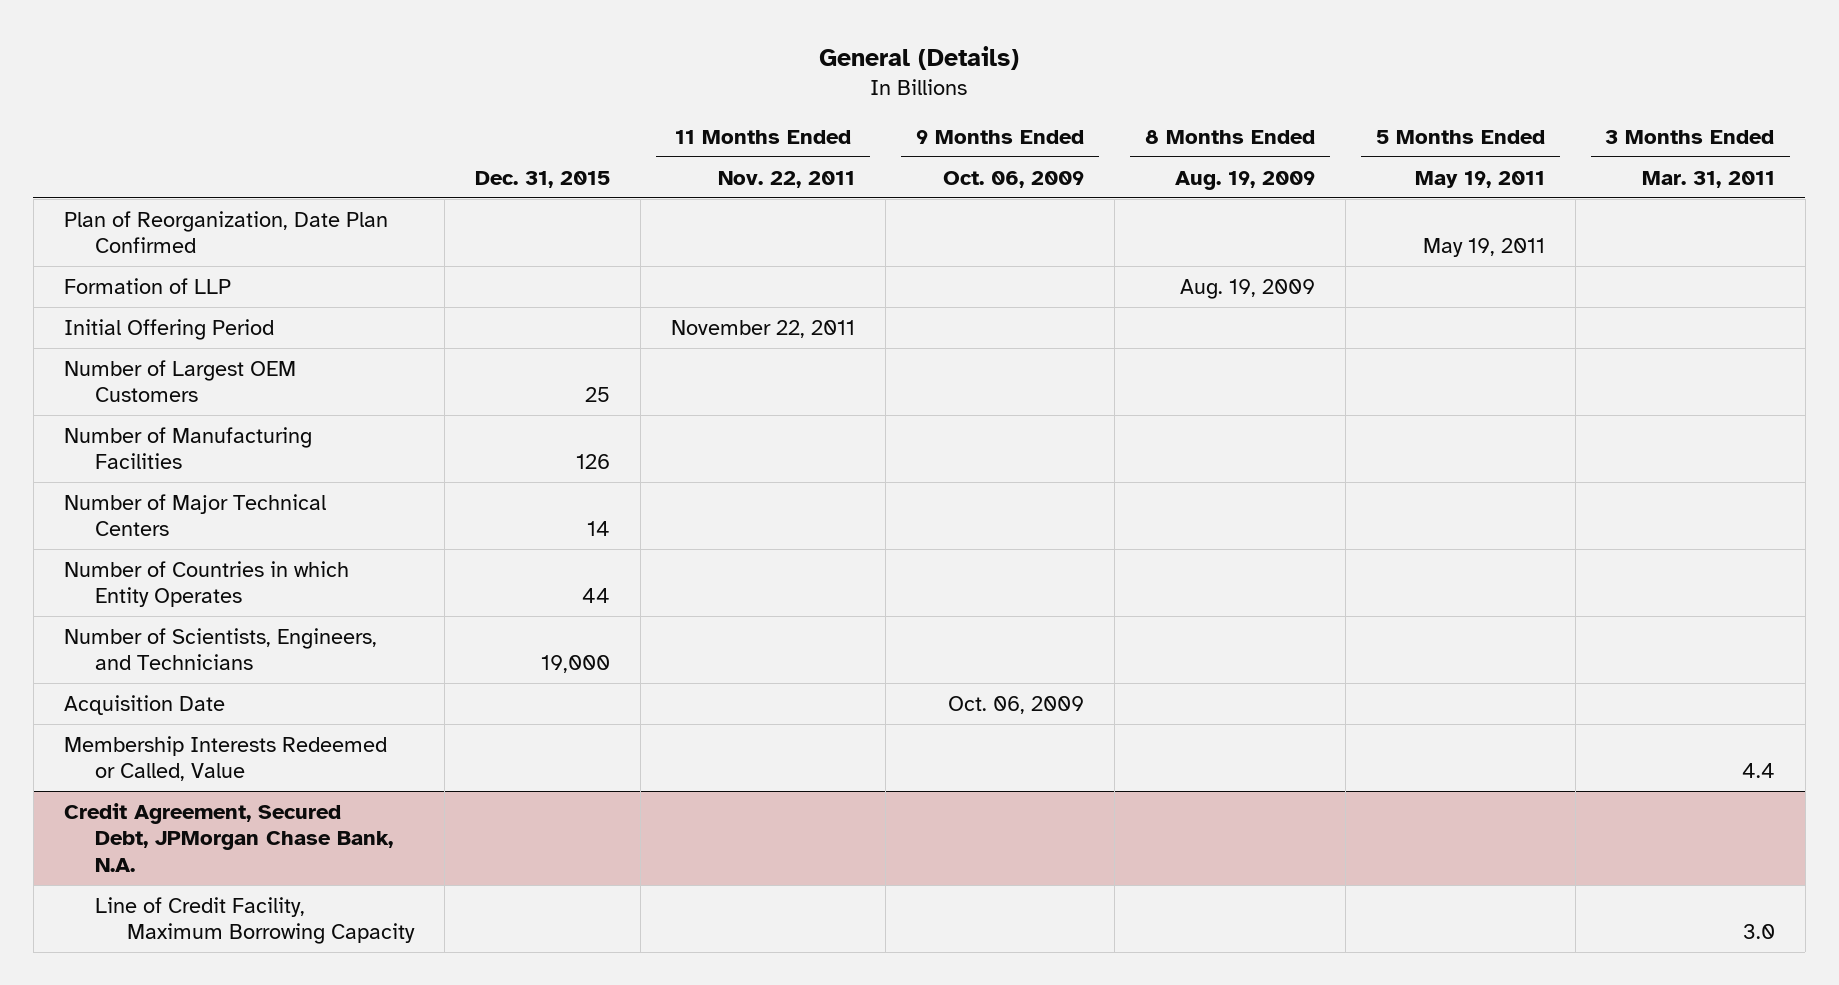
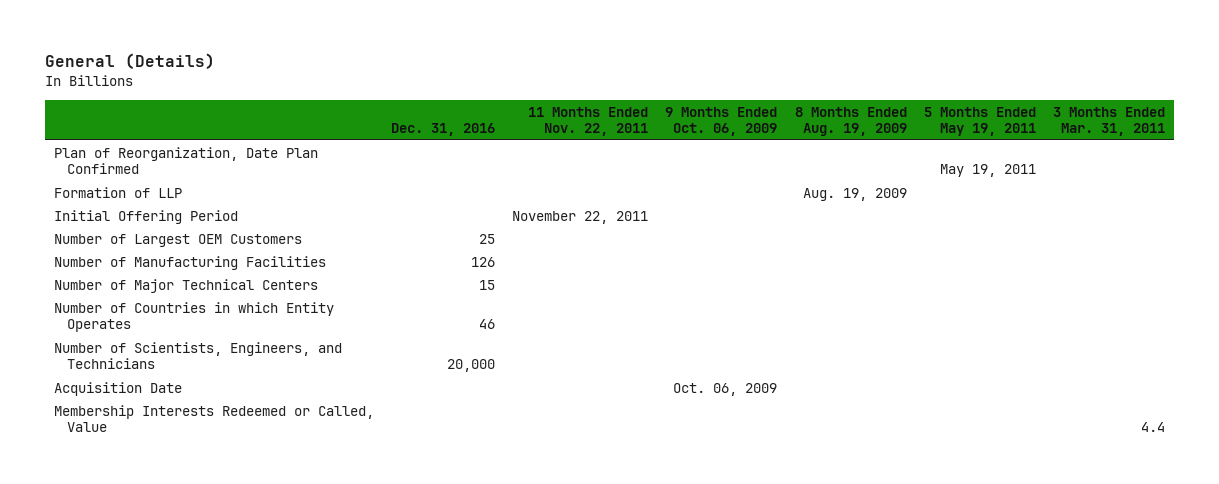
[475,170,611,188] Dec. 31, 2015 -> none
none -> [391,123,496,137] Dec. 31, 2016
[63,802,394,872] Credit Agreement, Secured Debt, JPMorgan Chase Bank, N.A. -> none
[95,896,416,945] Line of Credit Facility, Maximum Borrowing Capacity -> none

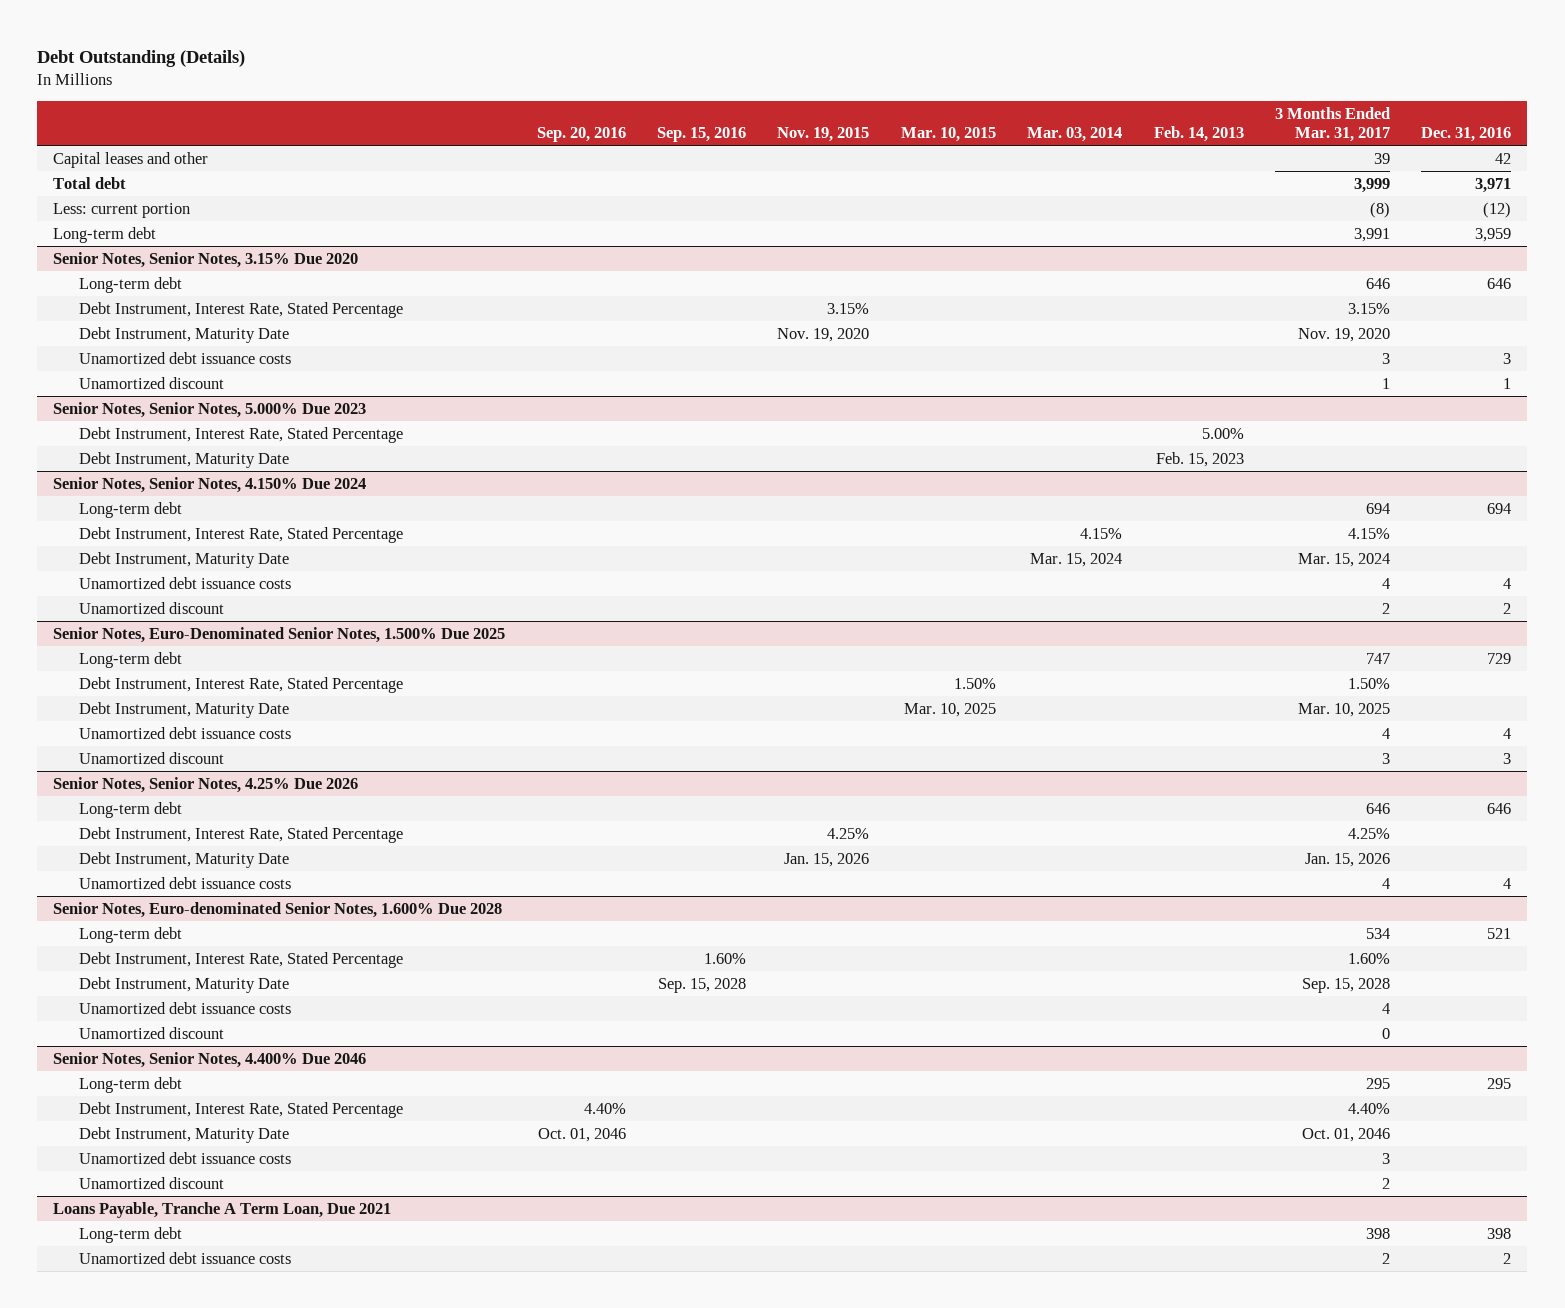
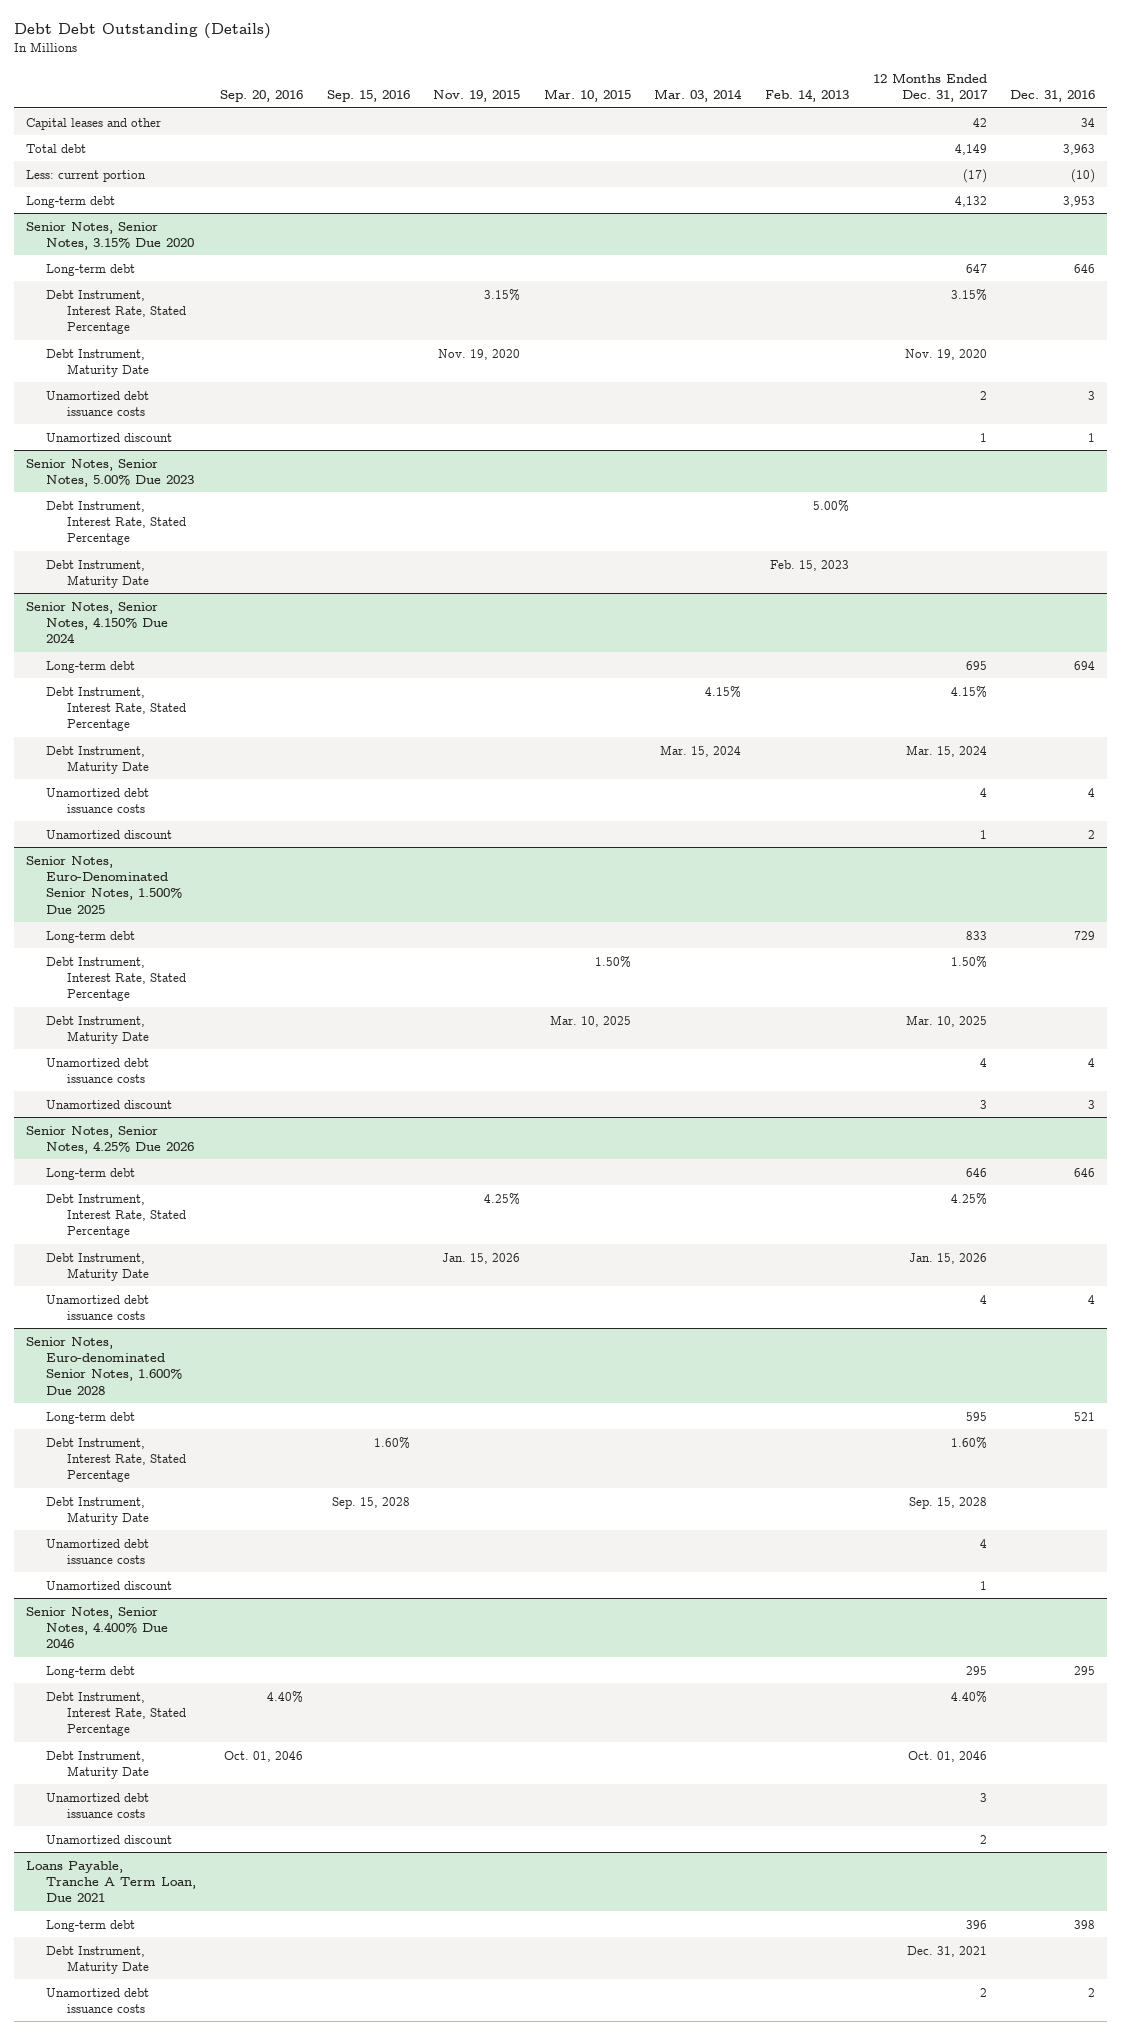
[37,49,246,67] Debt Outstanding (Details) -> [13,23,271,40] Debt Debt Outstanding (Details)
[1275,106,1391,143] 3 Months Ended Mar. 31, 2017 -> none
none -> [872,72,988,103] 12 Months Ended Dec. 31, 2017
[1495,152,1512,164] 42 -> [1081,117,1096,127] 34
[1475,177,1512,193] 3,971 -> [1063,143,1096,155] 3,963
[1483,201,1512,218] (12) -> [1071,168,1096,183] (10)
[1475,227,1512,242] 3,959 -> [1063,195,1096,207] 3,953
[53,401,367,418] Senior Notes, Senior Notes, 5.000% Due 2023 -> [25,458,195,487] Senior Notes, Senior Notes, 5.00% Due 2023
none -> [46,1945,150,1974] Debt Instrument, Maturity Date

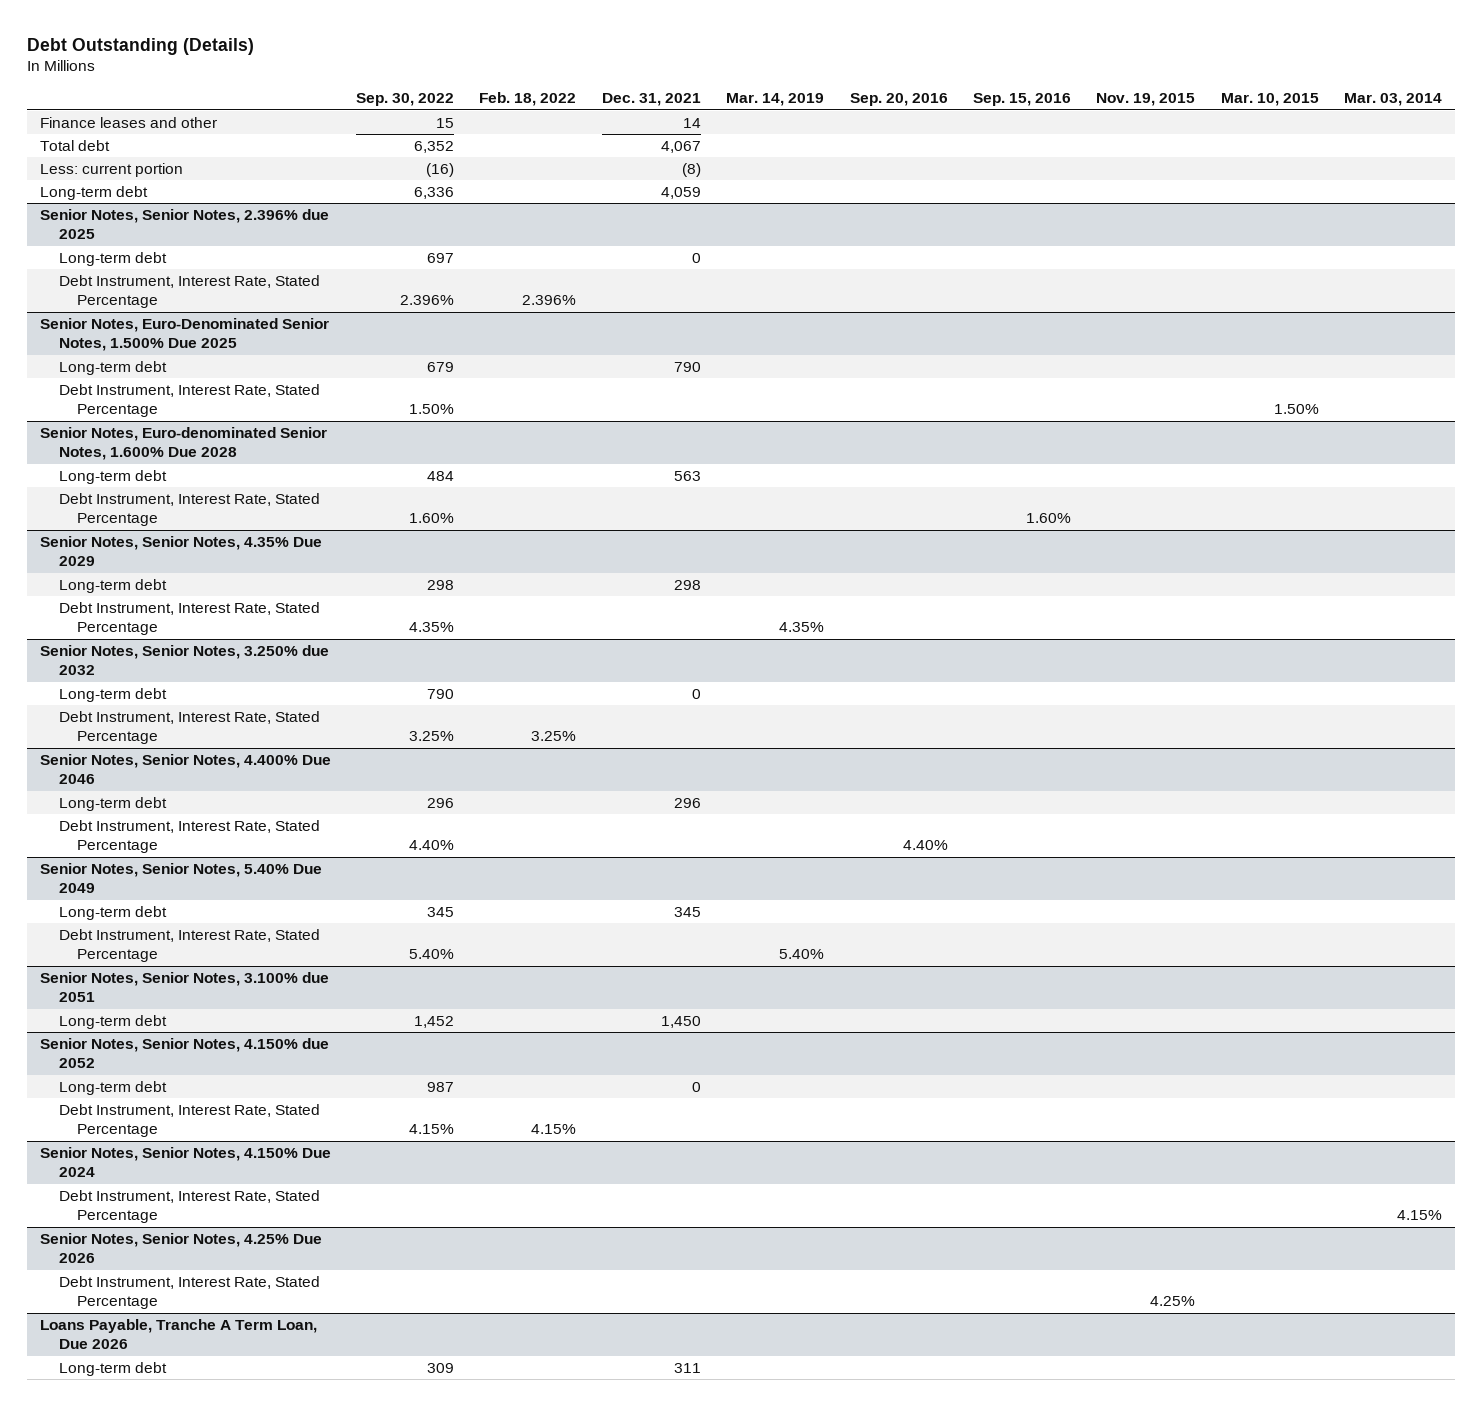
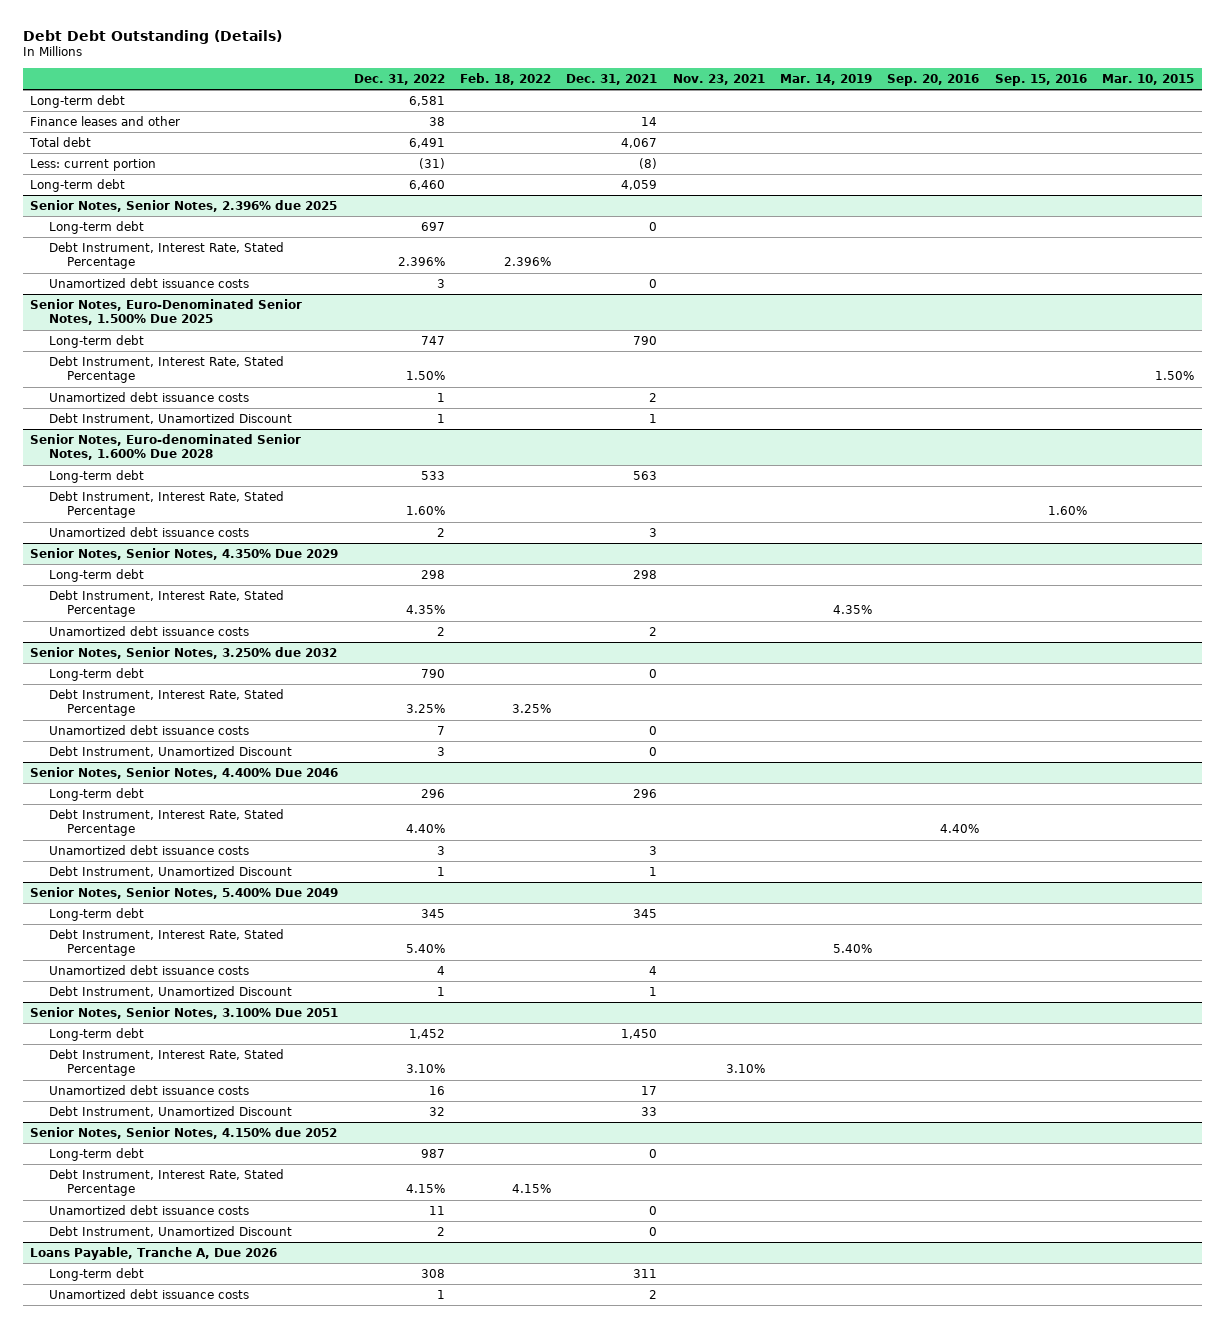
[26,37,254,55] Debt Outstanding (Details) -> [22,29,282,44] Debt Debt Outstanding (Details)
[356,93,455,107] Sep. 30, 2022 -> none
[1096,93,1196,107] Nov. 19, 2015 -> none
[1344,93,1443,107] Mar. 03, 2014 -> none
none -> [353,73,445,85] Dec. 31, 2022
none -> [672,73,765,85] Nov. 23, 2021
none -> [30,94,126,108] Long-term debt
none -> [48,277,249,288] Unamortized debt issuance costs
none -> [48,391,249,402] Unamortized debt issuance costs
none -> [48,412,292,424] Debt Instrument, Unamortized Discount
none -> [48,526,249,537] Unamortized debt issuance costs
[39,535,322,567] Senior Notes, Senior Notes, 4.35% Due 2029 -> [30,547,339,560] Senior Notes, Senior Notes, 4.350% Due 2029
none -> [48,625,249,636] Unamortized debt issuance costs
none -> [48,724,249,735] Unamortized debt issuance costs
none -> [48,745,292,757] Debt Instrument, Unamortized Discount
none -> [48,844,249,855] Unamortized debt issuance costs
none -> [48,865,292,877] Debt Instrument, Unamortized Discount
[39,862,322,894] Senior Notes, Senior Notes, 5.40% Due 2049 -> [30,886,339,899] Senior Notes, Senior Notes, 5.400% Due 2049
none -> [48,964,249,975] Unamortized debt issuance costs
none -> [48,985,292,997] Debt Instrument, Unamortized Discount
[39,971,329,1003] Senior Notes, Senior Notes, 3.100% due 2051 -> [30,1006,339,1019] Senior Notes, Senior Notes, 3.100% Due 2051
none -> [48,1048,284,1077] Debt Instrument, Interest Rate, Stated Percentage
none -> [48,1084,249,1095] Unamortized debt issuance costs
none -> [48,1105,292,1117] Debt Instrument, Unamortized Discount
[39,1146,331,1178] Senior Notes, Senior Notes, 4.150% Due 2024 -> none
[58,1189,320,1224] Debt Instrument, Interest Rate, Stated Percentage -> none
[39,1232,322,1264] Senior Notes, Senior Notes, 4.25% Due 2026 -> none
[58,1275,320,1310] Debt Instrument, Interest Rate, Stated Percentage -> none
none -> [48,1204,249,1215] Unamortized debt issuance costs
none -> [48,1225,292,1237] Debt Instrument, Unamortized Discount
[39,1318,317,1350] Loans Payable, Tranche A Term Loan, Due 2026 -> [30,1246,278,1260] Loans Payable, Tranche A, Due 2026
none -> [48,1288,249,1299] Unamortized debt issuance costs

